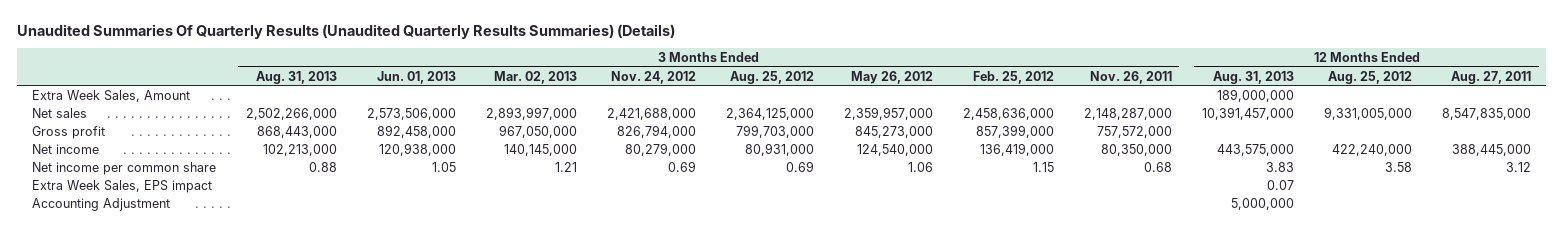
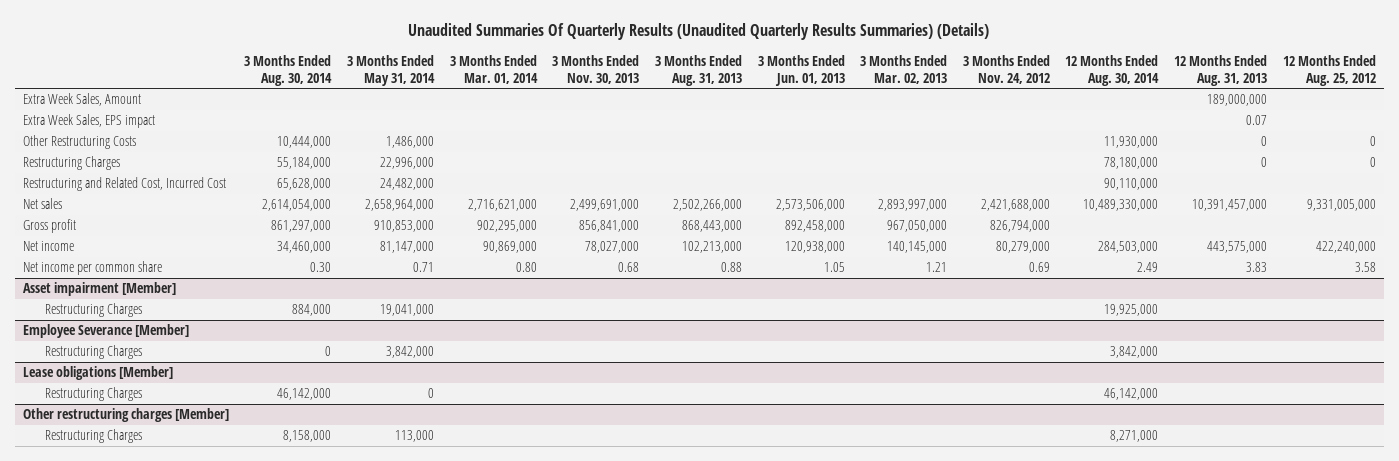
[729,70,814,84] Aug. 25, 2012 -> none
[850,70,933,84] May 26, 2012 -> none
[972,70,1054,84] Feb. 25, 2012 -> none
[1089,70,1172,84] Nov. 26, 2011 -> none
[1451,70,1532,84] Aug. 27, 2011 -> none
none -> [244,54,333,86] 3 Months Ended Aug. 30, 2014
none -> [347,54,436,86] 3 Months Ended May 31, 2014
none -> [449,54,538,84] 3 Months Ended Mar. 01, 2014
none -> [552,54,640,84] 3 Months Ended Nov. 30, 2013
none -> [1065,54,1160,86] 12 Months Ended Aug. 30, 2014
[31,179,212,193] Extra Week Sales, EPS impact -> [22,114,155,129] Extra Week Sales, EPS impact
none -> [22,135,136,150] Other Restructuring Costs
none -> [22,156,120,171] Restructuring Charges
none -> [22,177,226,192] Restructuring and Related Cost, Incurred Cost
[31,197,170,211] Accounting Adjustment -> none
none -> [22,282,176,297] Asset impairment [Member]
none -> [44,303,142,318] Restructuring Charges
none -> [22,324,189,339] Employee Severance [Member]
none -> [44,345,142,360] Restructuring Charges
none -> [22,366,173,381] Lease obligations [Member]
none -> [44,387,142,402] Restructuring Charges
none -> [22,408,229,423] Other restructuring charges [Member]
none -> [44,429,142,444] Restructuring Charges

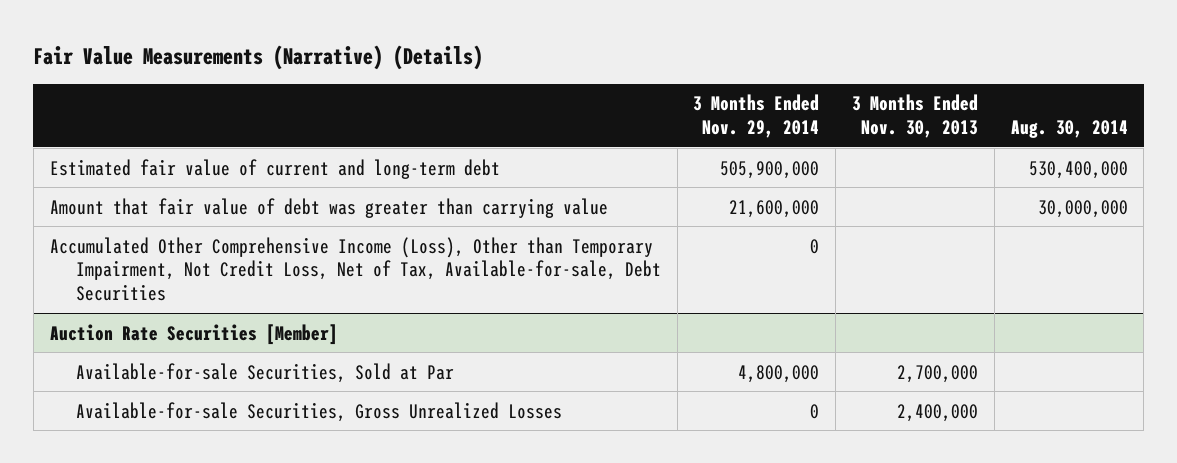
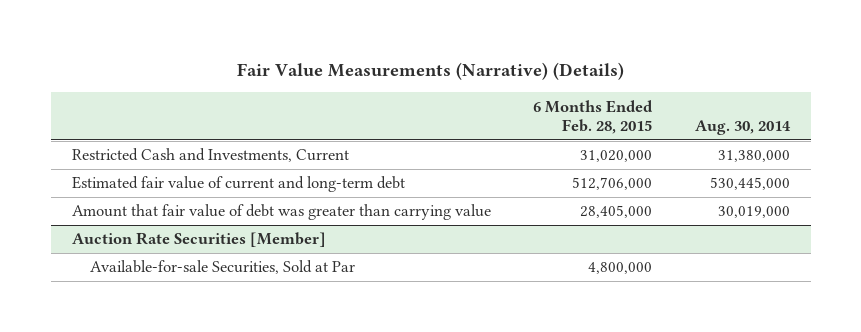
[693,94,820,139] 3 Months Ended Nov. 29, 2014 -> none
[852,94,979,139] 3 Months Ended Nov. 30, 2013 -> none
none -> [533,99,654,134] 6 Months Ended Feb. 28, 2015
[49,236,661,302] Accumulated Other Comprehensive Income (Loss), Other than Temporary Impairment, Not Credit Loss, Net of Tax, Available-for-sale, Debt Securities -> none
none -> [71,148,349,163] Restricted Cash and Investments, Current
[1028,160,1128,179] 530,400,000 -> [709,177,790,191] 530,445,000
[1037,199,1128,218] 30,000,000 -> [717,206,790,219] 30,019,000
[75,401,562,422] Available-for-sale Securities, Gross Unrealized Losses -> none

